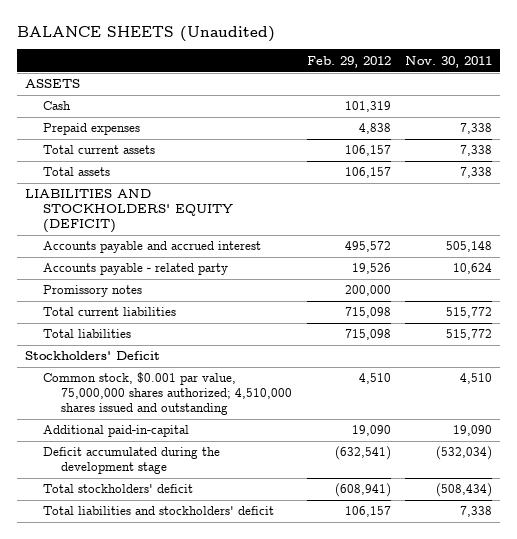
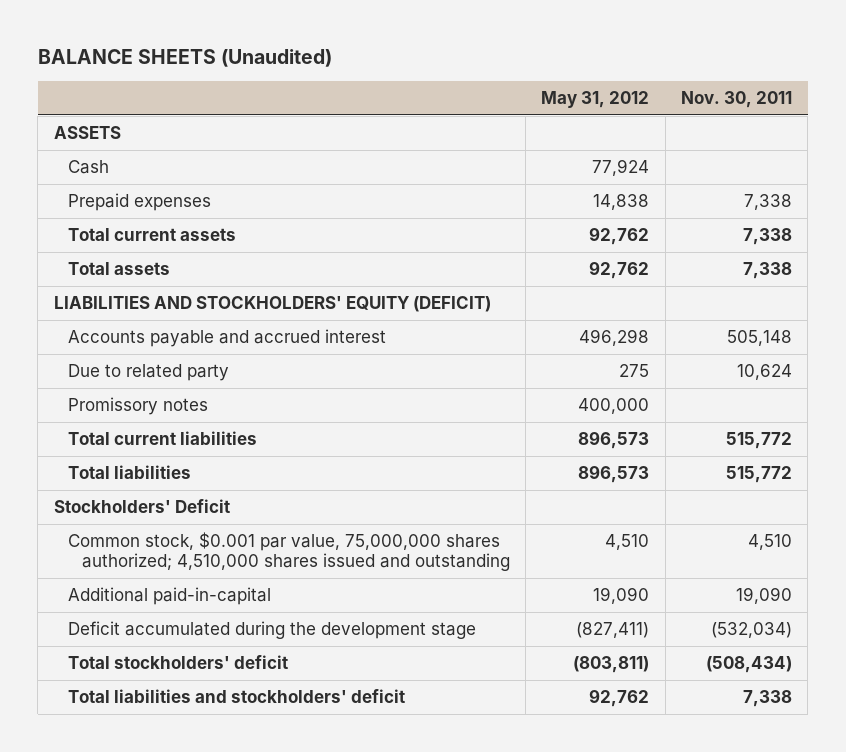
[306,55,391,68] Feb. 29, 2012 -> none
none -> [541,90,650,108] May 31, 2012
[42,263,228,276] Accounts payable - related party -> [67,364,229,382] Due to related party

